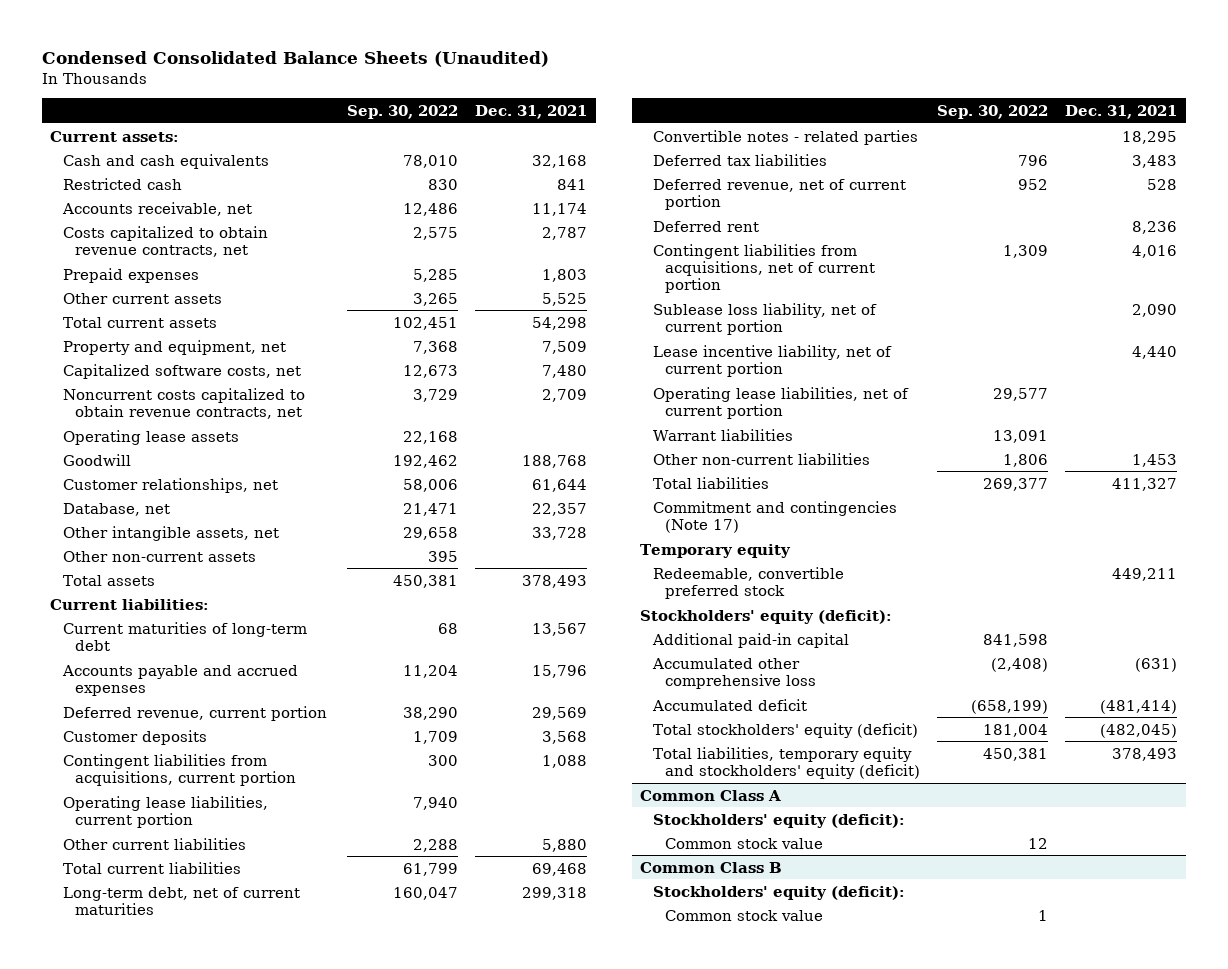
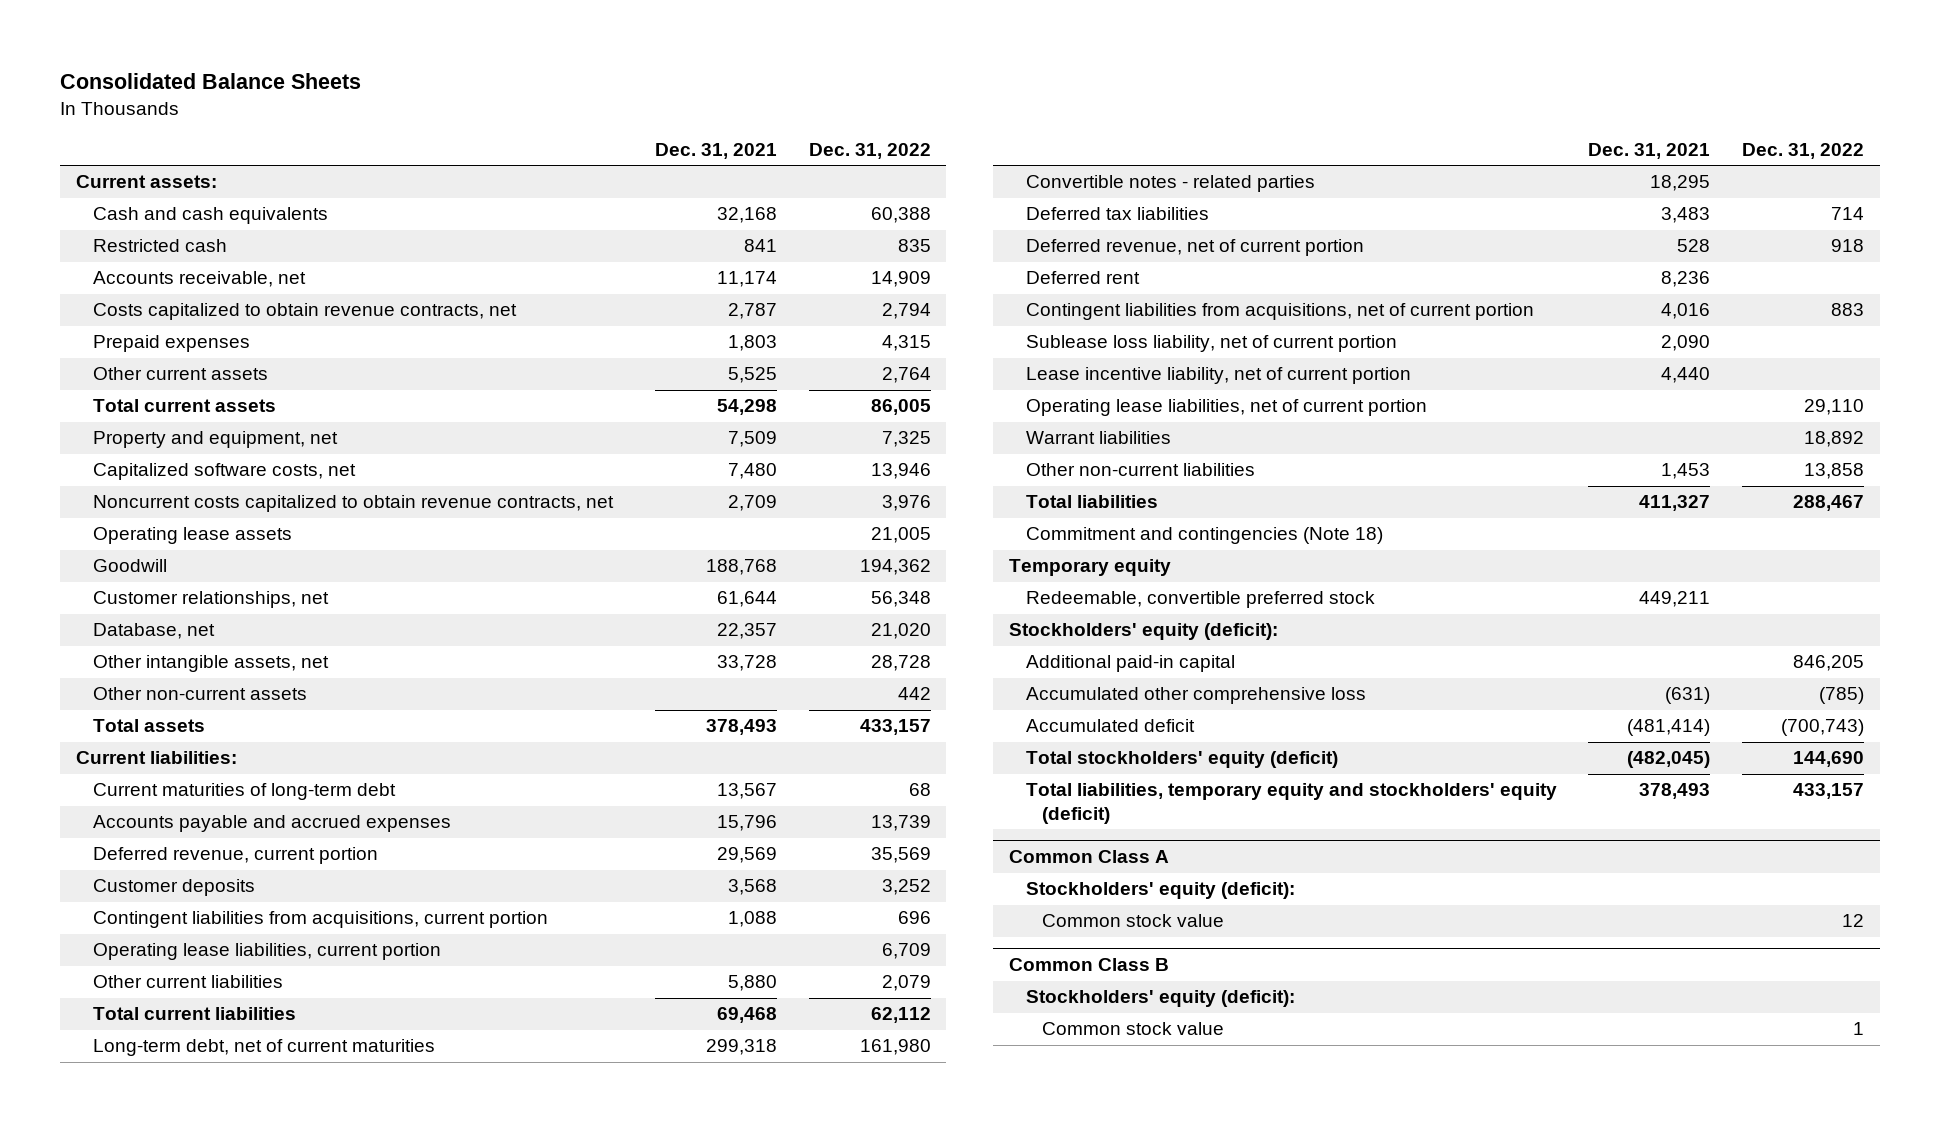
[41,51,549,68] Condensed Consolidated Balance Sheets (Unaudited) -> [60,73,362,90] Consolidated Balance Sheets
[347,104,459,119] Sep. 30, 2022 -> none
none -> [808,142,931,159] Dec. 31, 2022
[652,500,897,533] Commitment and contingencies (Note 17) -> [1025,527,1383,545] Commitment and contingencies (Note 18)

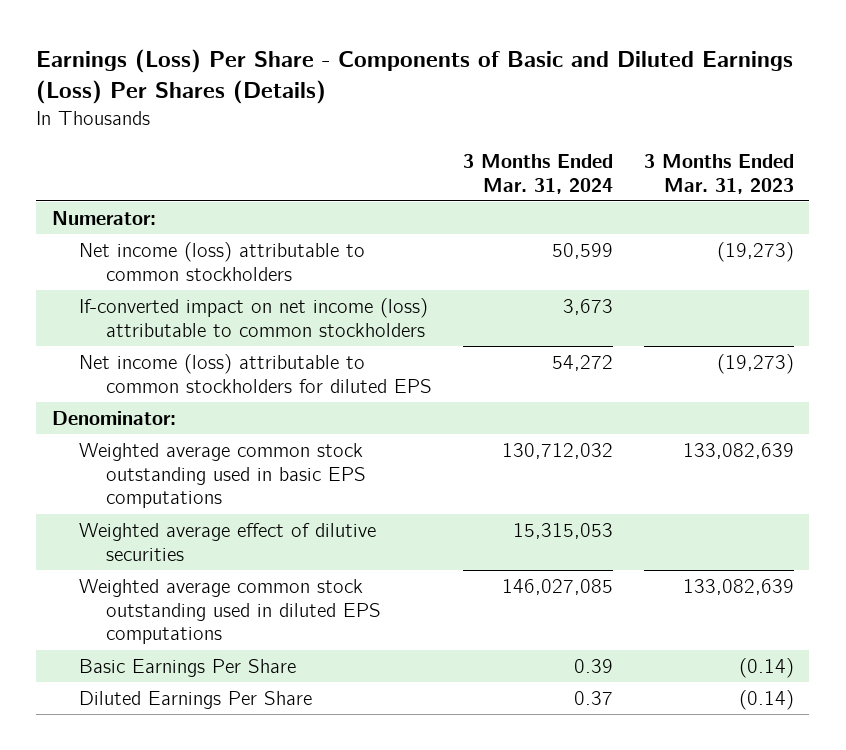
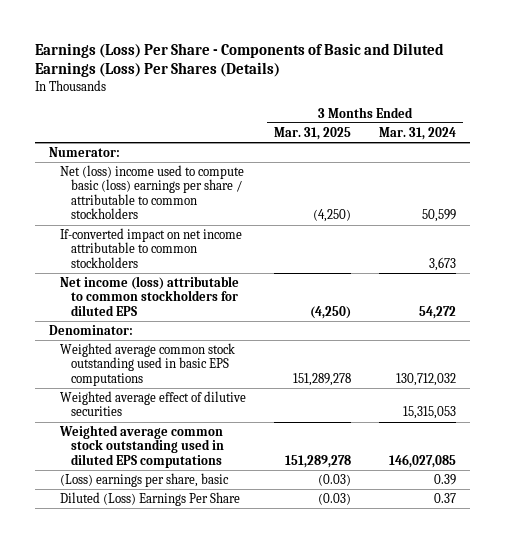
[643,153,794,194] 3 Months Ended Mar. 31, 2023 -> none
none -> [273,126,351,140] Mar. 31, 2025
[78,241,365,281] Net income (loss) attributable to common stockholders -> [60,164,245,220] Net (loss) income used to compute basic (loss) earnings per share / attributable to common stockholders
[78,297,428,337] If-converted impact on net income (loss) attributable to common stockholders -> [60,227,243,268] If-converted impact on net income attributable to common stockholders
[78,658,296,677] Basic Earnings Per Share -> [60,472,230,487] (Loss) earnings per share, basic
[78,690,312,709] Diluted Earnings Per Share -> [60,491,241,506] Diluted (Loss) Earnings Per Share

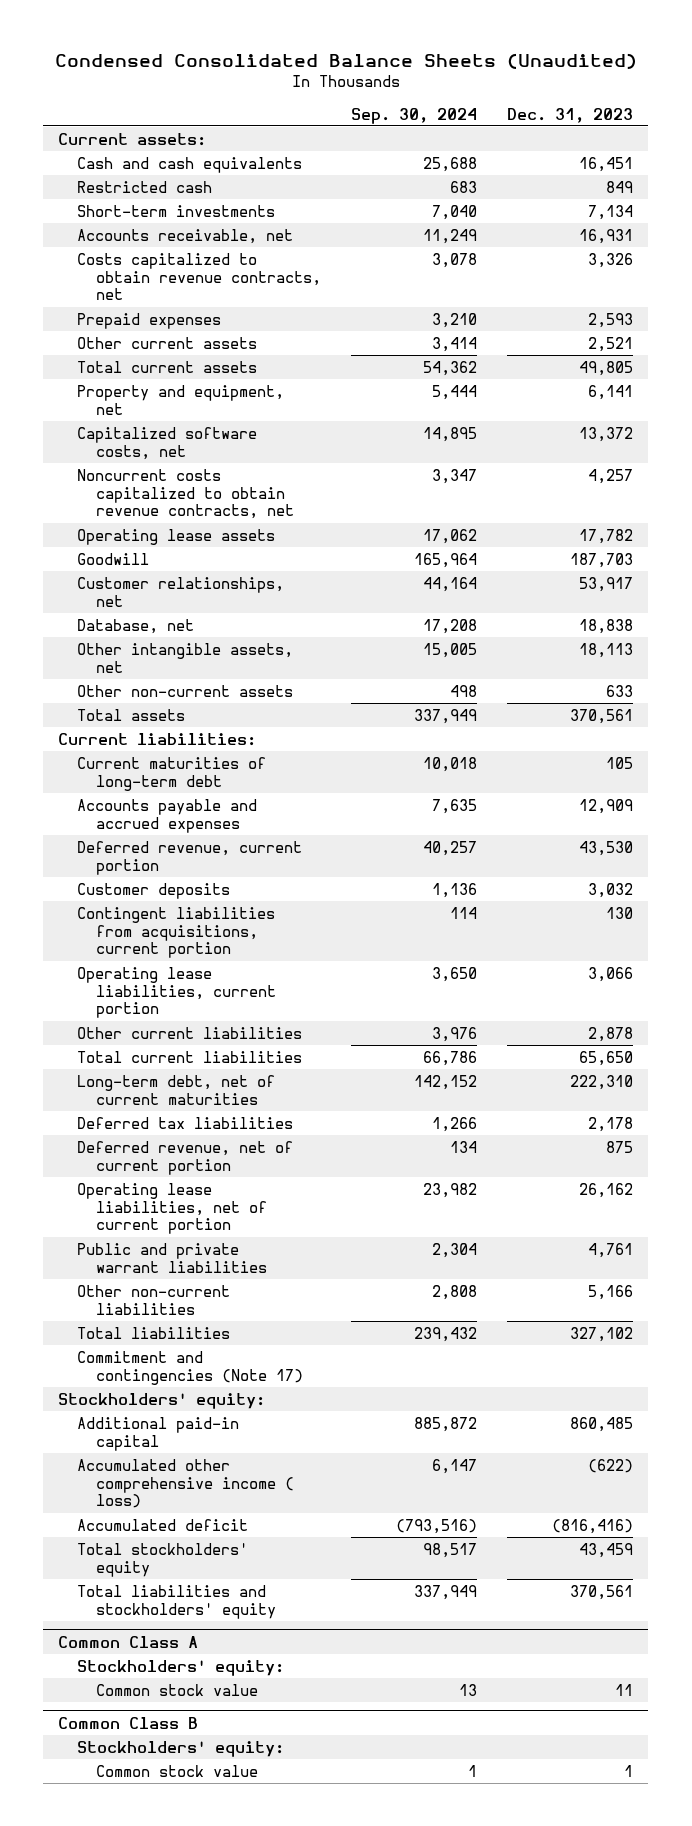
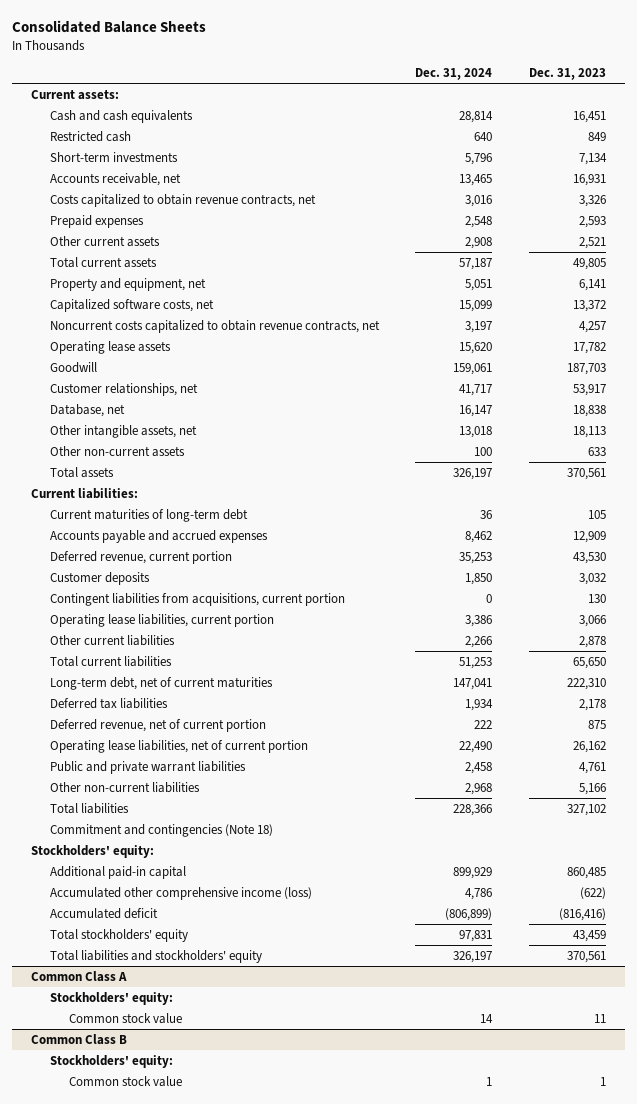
[54,52,637,69] Condensed Consolidated Balance Sheets (Unaudited) -> [12,20,207,34] Consolidated Balance Sheets
[351,107,478,124] Sep. 30, 2024 -> none
none -> [415,68,493,81] Dec. 31, 2024
[77,1350,304,1385] Commitment and contingencies (Note 17) -> [49,823,273,837] Commitment and contingencies (Note 18)
[77,1458,295,1509] Accumulated other comprehensive income ( loss) -> [49,886,312,900] Accumulated other comprehensive income (loss)

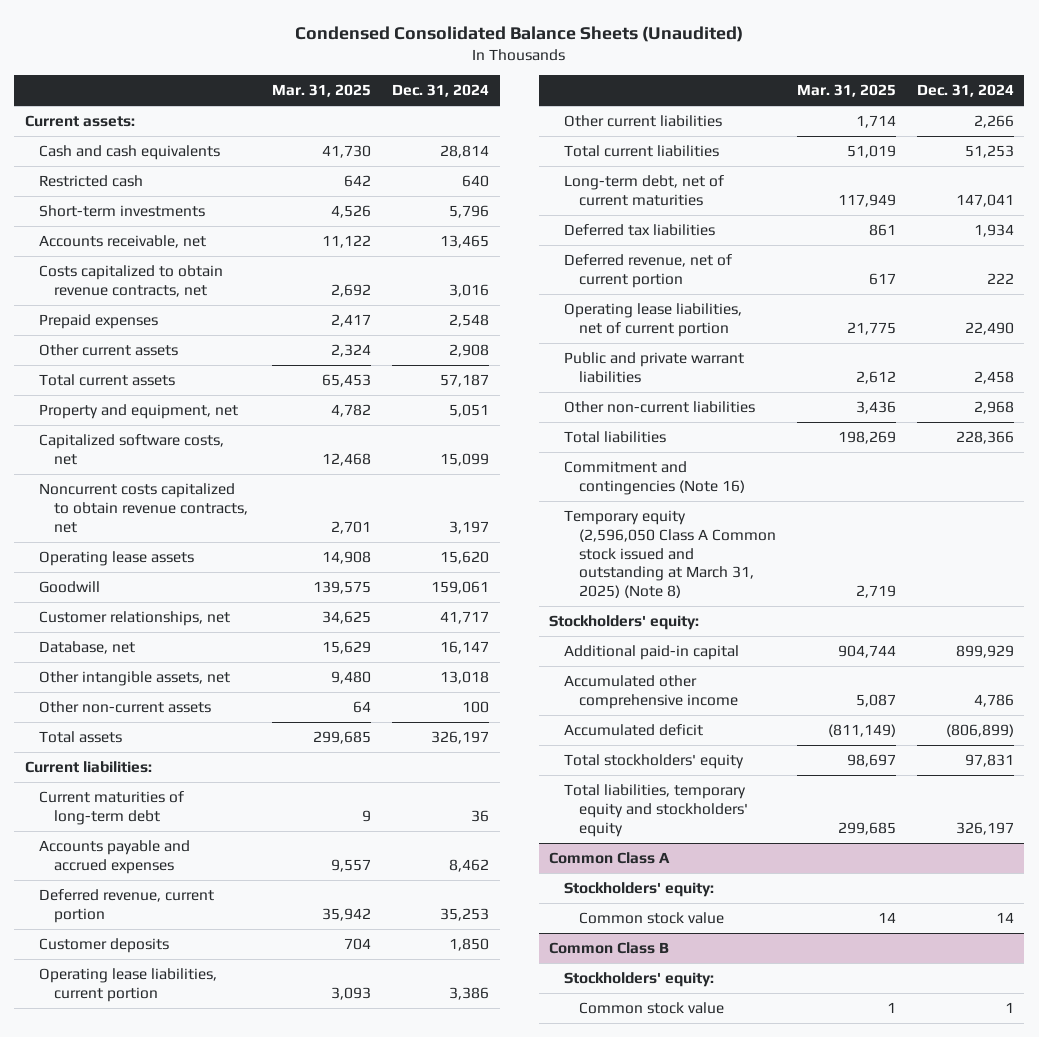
[12,20,207,34] Consolidated Balance Sheets -> [295,25,744,42] Condensed Consolidated Balance Sheets (Unaudited)
[529,68,607,81] Dec. 31, 2023 -> none
none -> [272,84,372,98] Mar. 31, 2025
[49,592,345,606] Contingent liabilities from acquisitions, current portion -> none
[49,823,273,837] Commitment and contingencies (Note 18) -> [564,461,745,495] Commitment and contingencies (Note 16)
none -> [564,510,776,599] Temporary equity (2,596,050 Class A Common stock issued and outstanding at March 31, 2025) (Note 8)
[49,886,312,900] Accumulated other comprehensive income (loss) -> [564,675,738,709] Accumulated other comprehensive income
[49,949,262,963] Total liabilities and stockholders' equity -> [564,784,748,837] Total liabilities, temporary equity and stockholders' equity

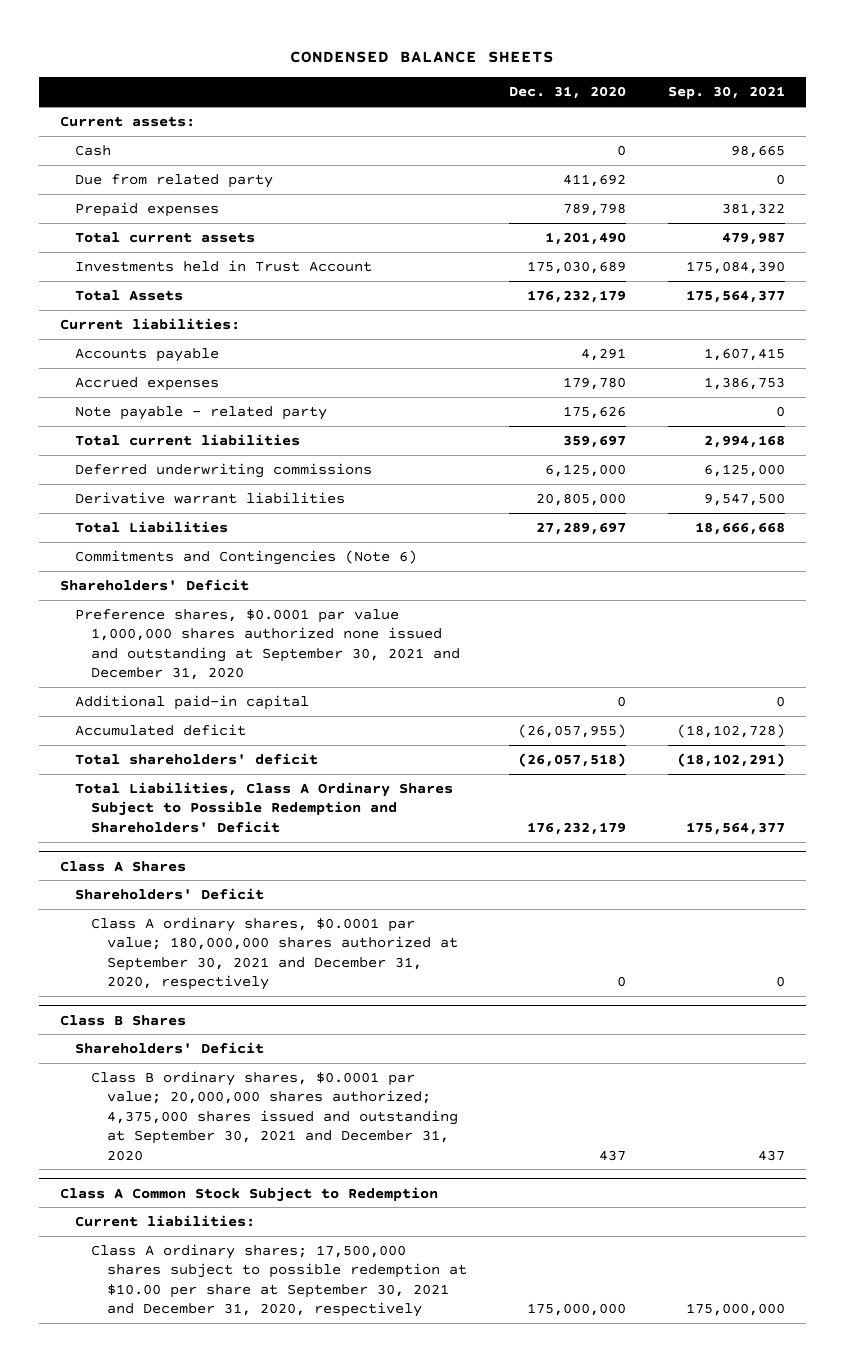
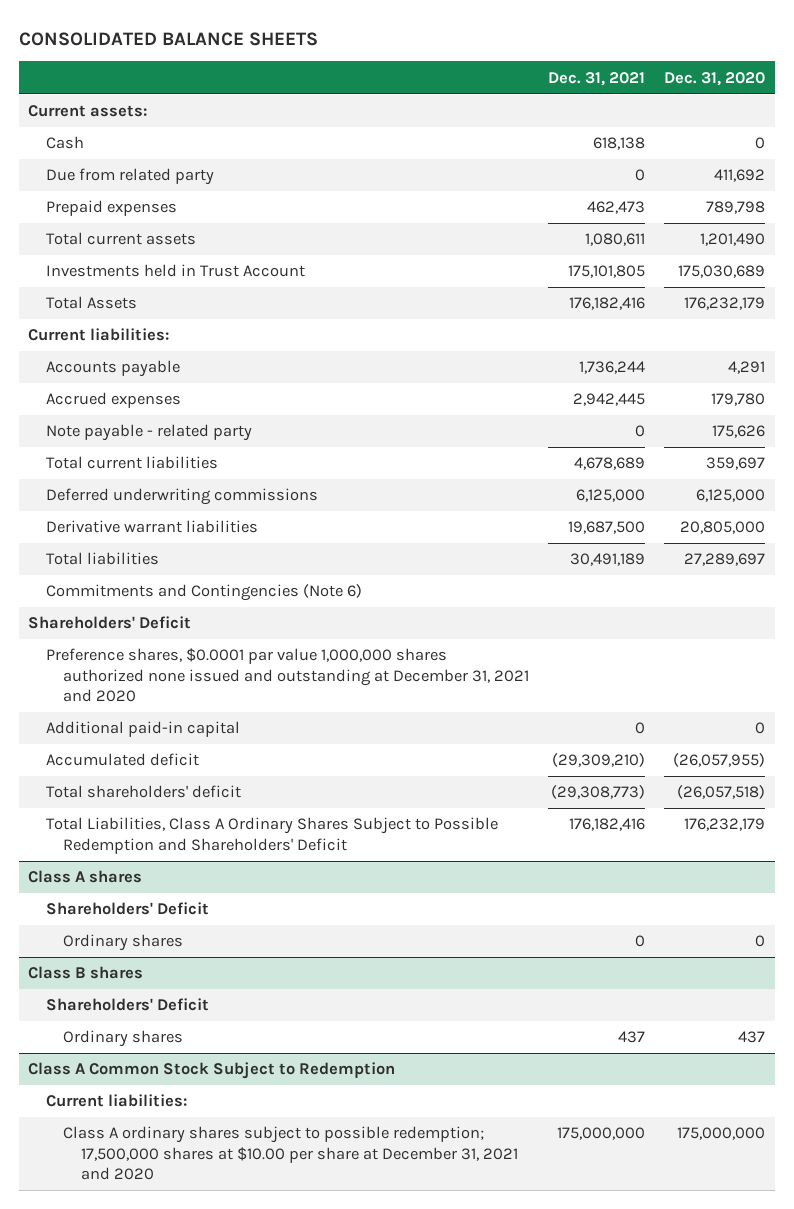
[290,51,555,64] CONDENSED BALANCE SHEETS -> [18,31,318,46] CONSOLIDATED BALANCE SHEETS
[667,86,785,100] Sep. 30, 2021 -> none
none -> [548,71,646,86] Dec. 31, 2021
[75,520,229,533] Total Liabilities -> [45,552,159,566] Total liabilities
[75,608,460,681] Preference shares, $0.0001 par value 1,000,000 shares authorized none issued and outstanding at September 30, 2021 and December 31, 2020 -> [45,648,530,702] Preference shares, $0.0001 par value 1,000,000 shares authorized none issued and outstanding at December 31, 2021 and 2020
[59,860,186,872] Class A Shares -> [28,870,143,884] Class A shares
[90,916,458,991] Class A ordinary shares, $0.0001 par value; 180,000,000 shares authorized at September 30, 2021 and December 31, 2020, respectively -> [63,934,184,952] Ordinary shares
[59,1014,186,1026] Class B Shares -> [28,966,144,980] Class B shares
[90,1070,458,1161] Class B ordinary shares, $0.0001 par value; 20,000,000 shares authorized; 4,375,000 shares issued and outstanding at September 30, 2021 and December 31, 2020 -> [63,1030,184,1048] Ordinary shares
[90,1243,467,1318] Class A ordinary shares; 17,500,000 shares subject to possible redemption at $10.00 per share at September 30, 2021 and December 31, 2020, respectively -> [63,1126,518,1180] Class A ordinary shares subject to possible redemption; 17,500,000 shares at $10.00 per share at December 31, 2021 and 2020

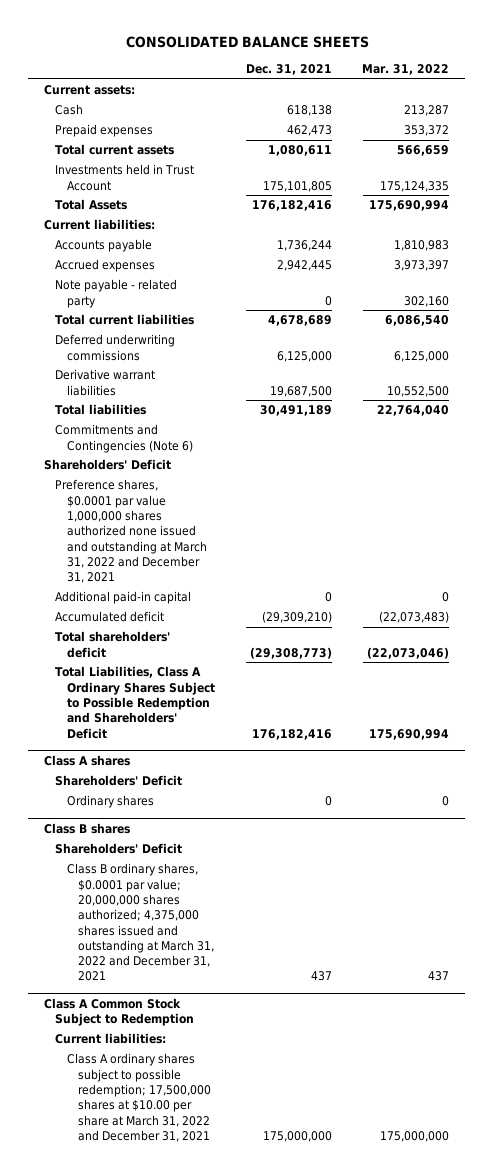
[664,71,766,86] Dec. 31, 2020 -> none
none -> [362,63,450,75] Mar. 31, 2022
[45,168,214,186] Due from related party -> none
[45,648,530,702] Preference shares, $0.0001 par value 1,000,000 shares authorized none issued and outstanding at December 31, 2021 and 2020 -> [55,479,207,584] Preference shares, $0.0001 par value 1,000,000 shares authorized none issued and outstanding at March 31, 2022 and December 31, 2021
[63,1030,184,1048] Ordinary shares -> [66,863,215,982] Class B ordinary shares, $0.0001 par value; 20,000,000 shares authorized; 4,375,000 shares issued and outstanding at March 31, 2022 and December 31, 2021
[63,1126,518,1180] Class A ordinary shares subject to possible redemption; 17,500,000 shares at $10.00 per share at December 31, 2021 and 2020 -> [66,1053,212,1142] Class A ordinary shares subject to possible redemption; 17,500,000 shares at $10.00 per share at March 31, 2022 and December 31, 2021

